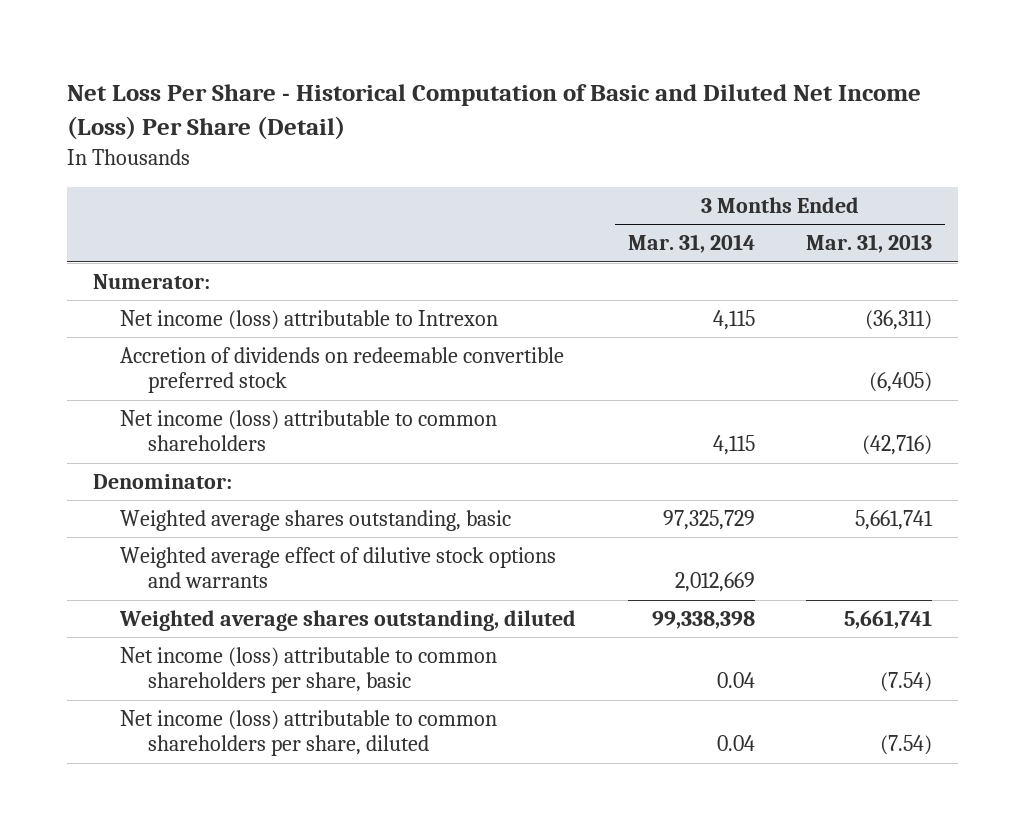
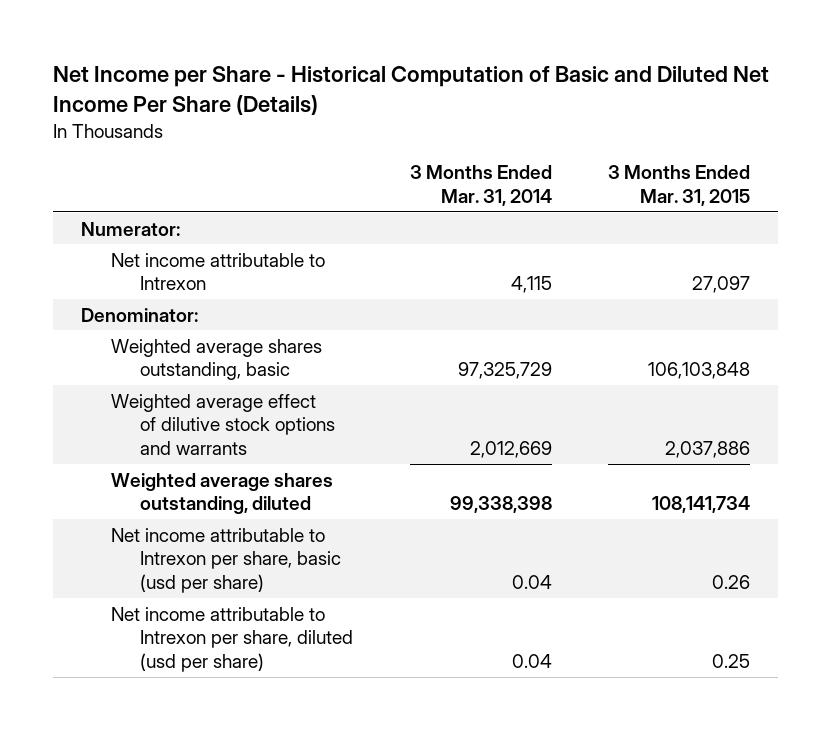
[67,84,922,141] Net Loss Per Share - Historical Computation of Basic and Diluted Net Income (Loss) Per Share (Detail) -> [52,66,769,116] Net Income per Share - Historical Computation of Basic and Diluted Net Income Per Share (Details)
[806,234,933,254] Mar. 31, 2013 -> none
none -> [607,165,750,206] 3 Months Ended Mar. 31, 2015
[120,347,565,394] Accretion of dividends on redeemable convertible preferred stock -> none
[120,410,498,452] Net income (loss) attributable to common shareholders -> none
[120,310,499,331] Net income (loss) attributable to Intrexon -> [110,252,325,291] Net income attributable to Intrexon
[120,647,498,694] Net income (loss) attributable to common shareholders per share, basic -> [110,527,342,594] Net income attributable to Intrexon per share, basic (usd per share)
[120,710,498,757] Net income (loss) attributable to common shareholders per share, diluted -> [110,606,354,673] Net income attributable to Intrexon per share, diluted (usd per share)

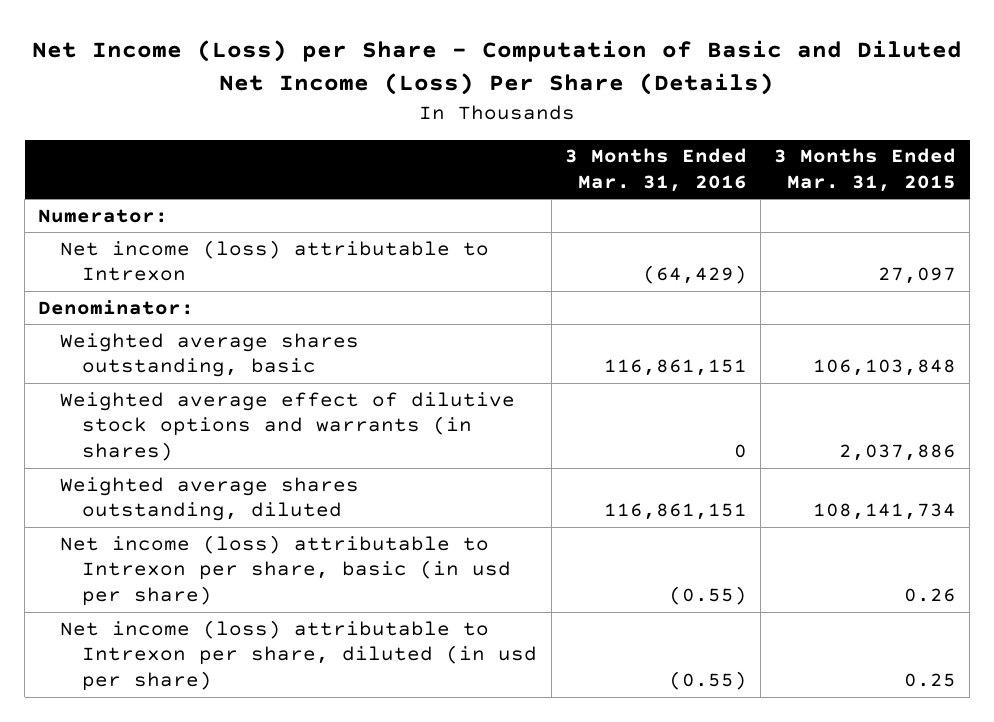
[52,66,769,116] Net Income per Share - Historical Computation of Basic and Diluted Net Income Per Share (Details) -> [32,40,963,96] Net Income (Loss) per Share - Computation of Basic and Diluted Net Income (Loss) Per Share (Details)
[409,165,552,206] 3 Months Ended Mar. 31, 2014 -> none
none -> [564,148,747,193] 3 Months Ended Mar. 31, 2016
[110,252,325,291] Net income attributable to Intrexon -> [60,239,490,282] Net income (loss) attributable to Intrexon
[110,393,336,456] Weighted average effect of dilutive stock options and warrants -> [60,391,516,462] Weighted average effect of dilutive stock options and warrants (in shares)
[110,527,342,594] Net income attributable to Intrexon per share, basic (usd per share) -> [60,534,512,607] Net income (loss) attributable to Intrexon per share, basic (in usd per share)
[110,606,354,673] Net income attributable to Intrexon per share, diluted (usd per share) -> [60,619,538,692] Net income (loss) attributable to Intrexon per share, diluted (in usd per share)

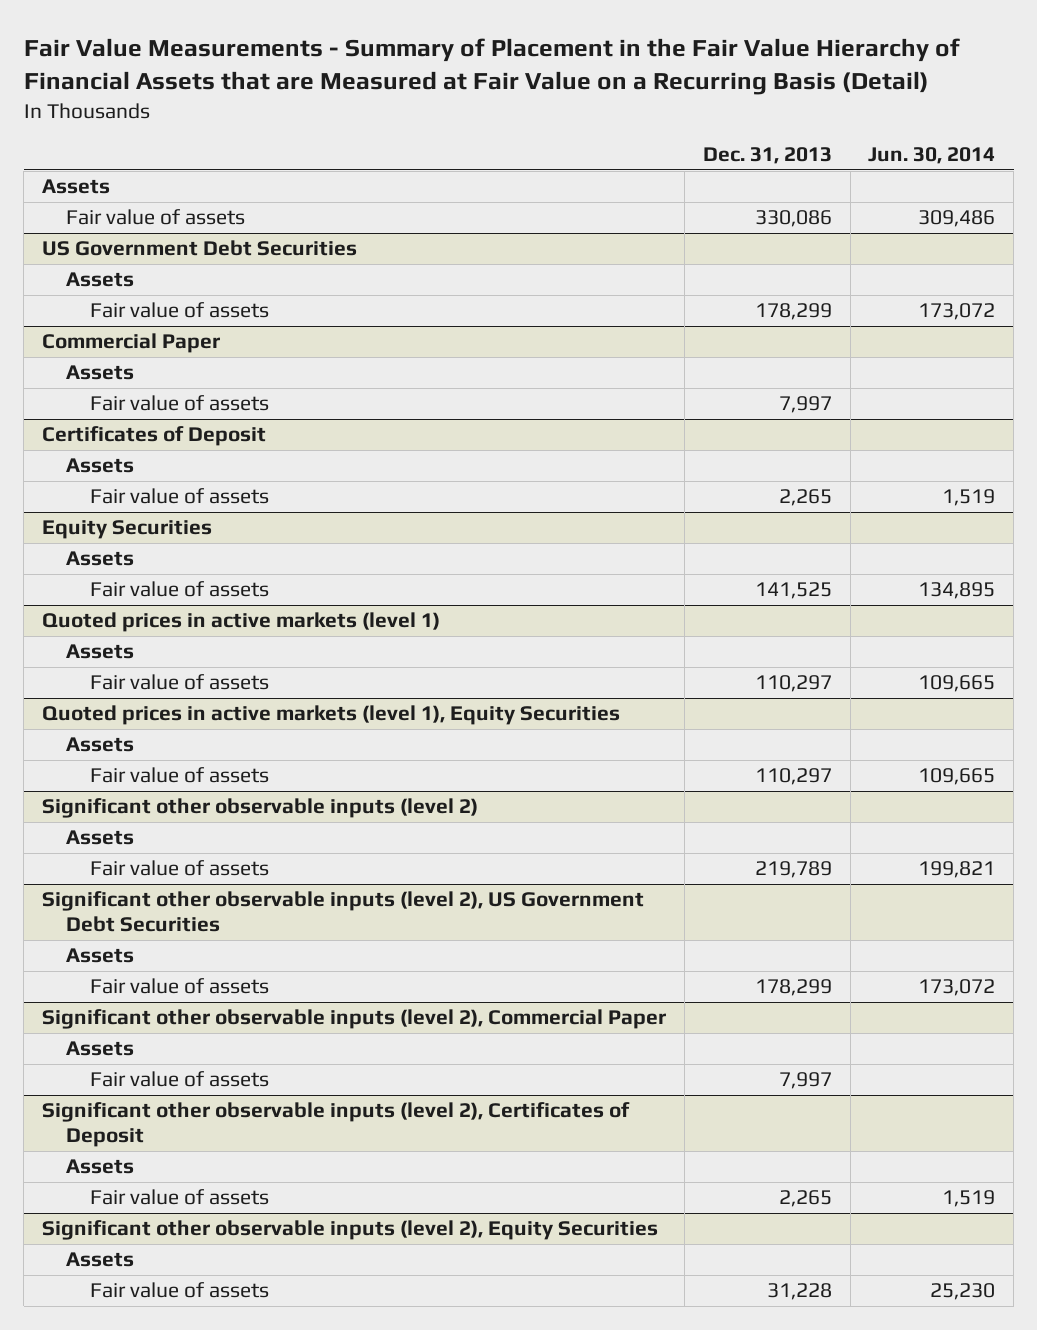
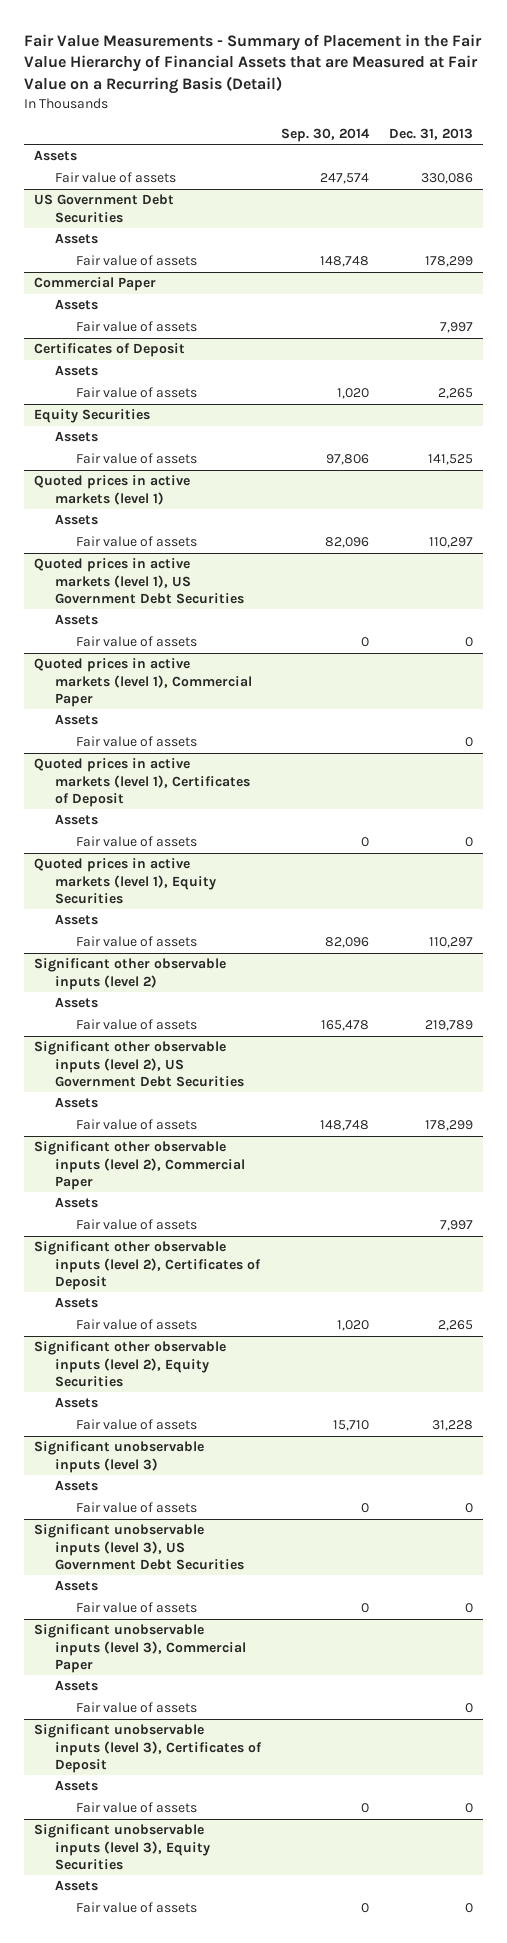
[868,147,996,165] Jun. 30, 2014 -> none
none -> [281,127,371,142] Sep. 30, 2014
none -> [33,558,245,604] Quoted prices in active markets (level 1), US Government Debt Securities
none -> [55,614,99,626] Assets
none -> [76,636,198,648] Fair value of assets
none -> [33,658,253,707] Quoted prices in active markets (level 1), Commercial Paper
none -> [55,714,99,726] Assets
none -> [76,736,198,748] Fair value of assets
none -> [33,758,251,807] Quoted prices in active markets (level 1), Certificates of Deposit
none -> [55,814,99,826] Assets
none -> [76,836,198,848] Fair value of assets
none -> [33,1441,204,1473] Significant unobservable inputs (level 3)
none -> [55,1480,99,1492] Assets
none -> [76,1502,198,1514] Fair value of assets
none -> [33,1524,245,1570] Significant unobservable inputs (level 3), US Government Debt Securities
none -> [55,1580,99,1592] Assets
none -> [76,1602,198,1614] Fair value of assets
none -> [33,1624,247,1673] Significant unobservable inputs (level 3), Commercial Paper
none -> [55,1680,99,1692] Assets
none -> [76,1702,198,1714] Fair value of assets
none -> [33,1724,263,1773] Significant unobservable inputs (level 3), Certificates of Deposit
none -> [55,1780,99,1792] Assets
none -> [76,1802,198,1814] Fair value of assets
none -> [33,1824,211,1870] Significant unobservable inputs (level 3), Equity Securities
none -> [55,1880,99,1892] Assets
none -> [76,1902,198,1914] Fair value of assets

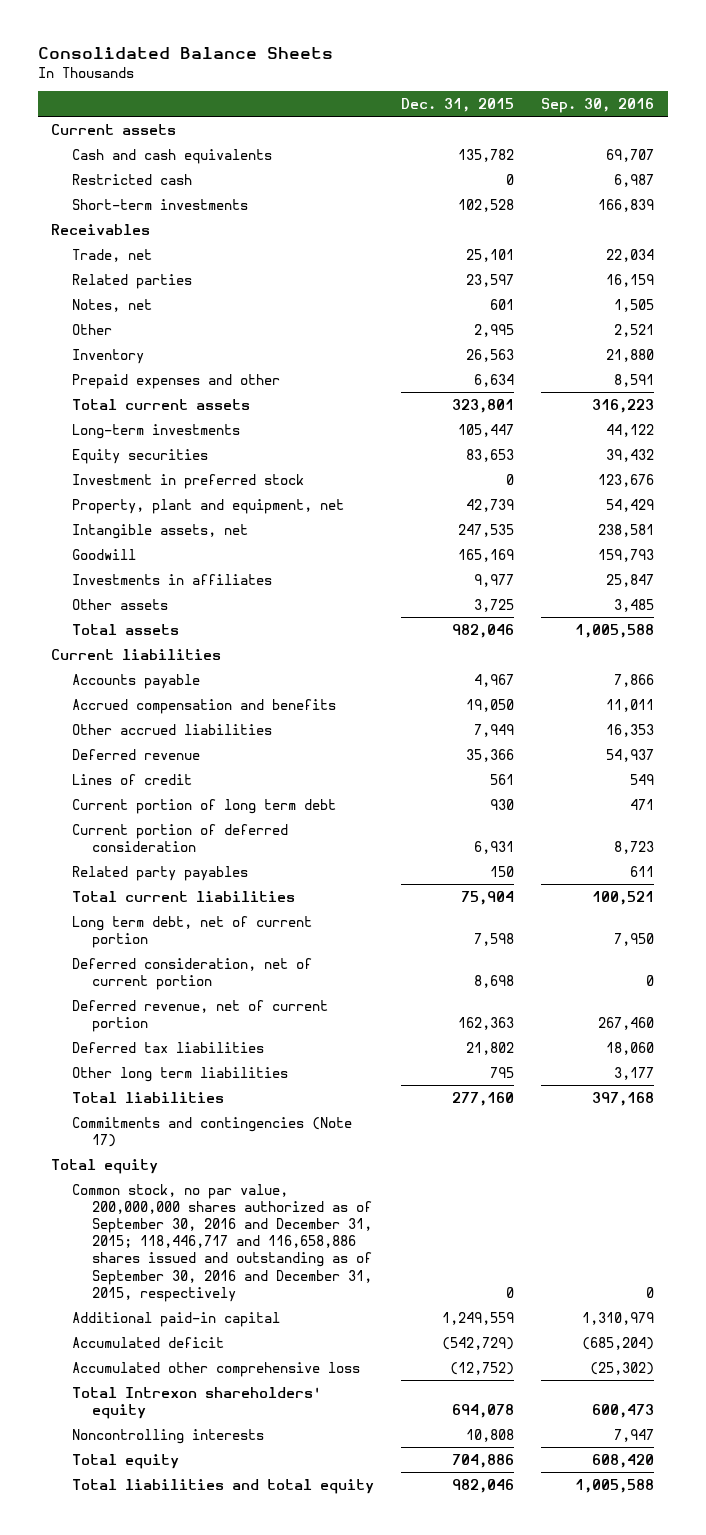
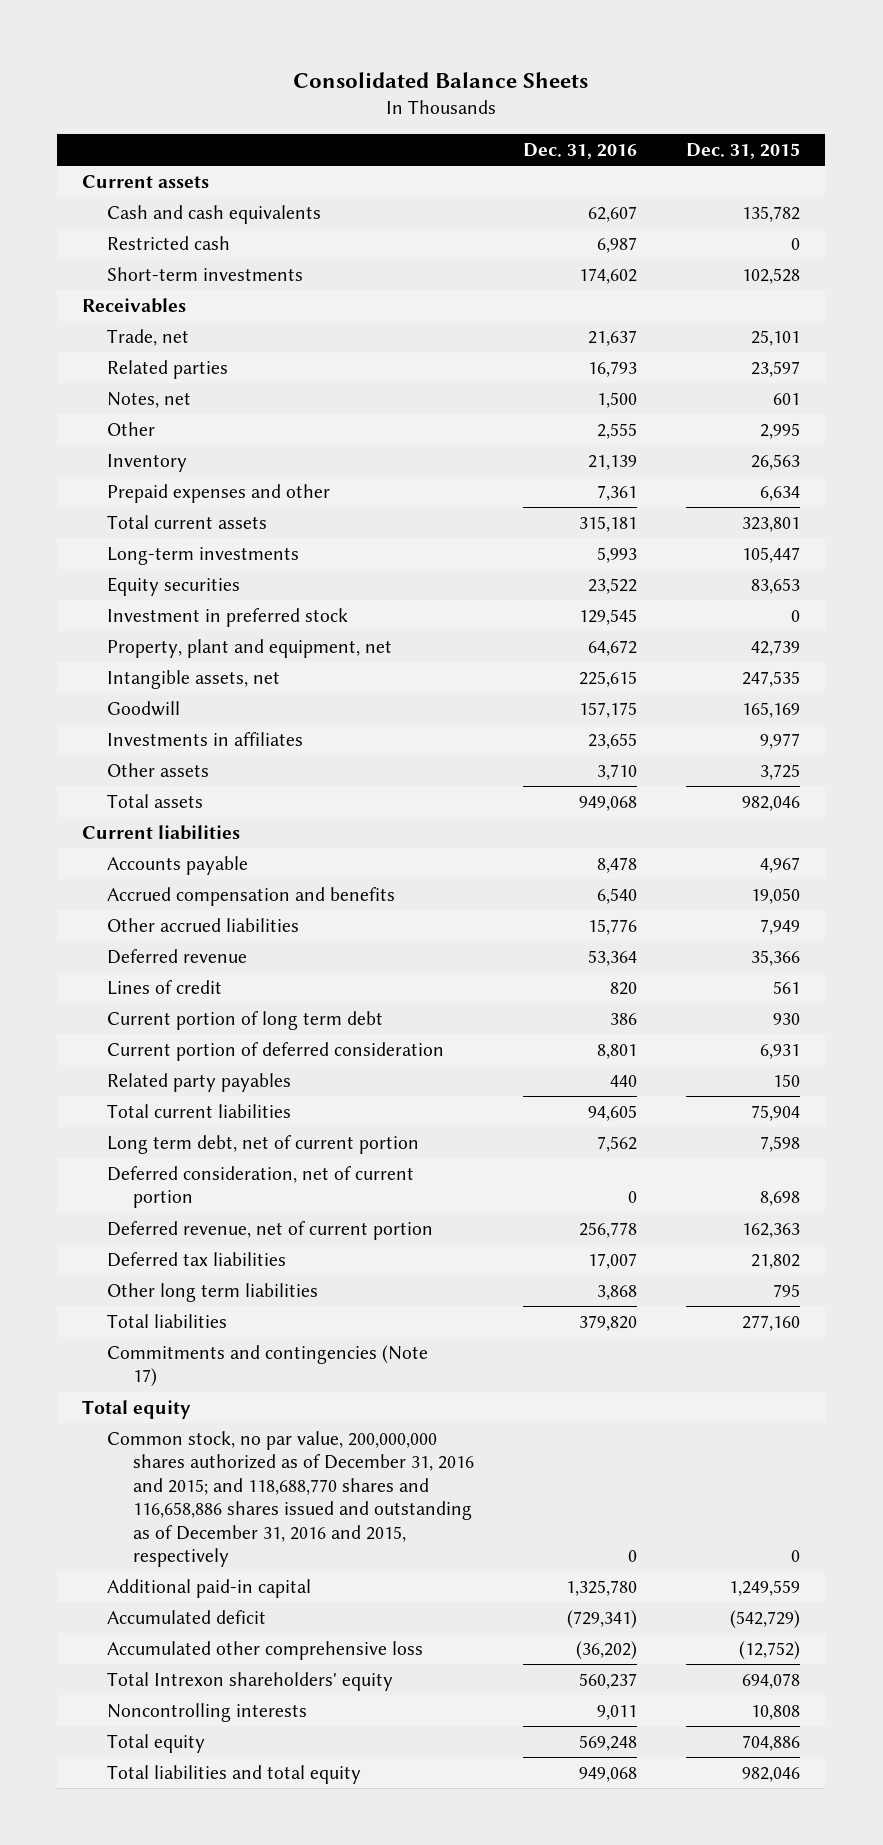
[541,97,655,113] Sep. 30, 2016 -> none
none -> [523,142,638,159] Dec. 31, 2016
[71,1183,373,1302] Common stock, no par value, 200,000,000 shares authorized as of September 30, 2016 and December 31, 2015; 118,446,717 and 116,658,886 shares issued and outstanding as of September 30, 2016 and December 31, 2015, respectively -> [107,1431,474,1568] Common stock, no par value, 200,000,000 shares authorized as of December 31, 2016 and 2015; and 118,688,770 shares and 116,658,886 shares issued and outstanding as of December 31, 2016 and 2015, respectively

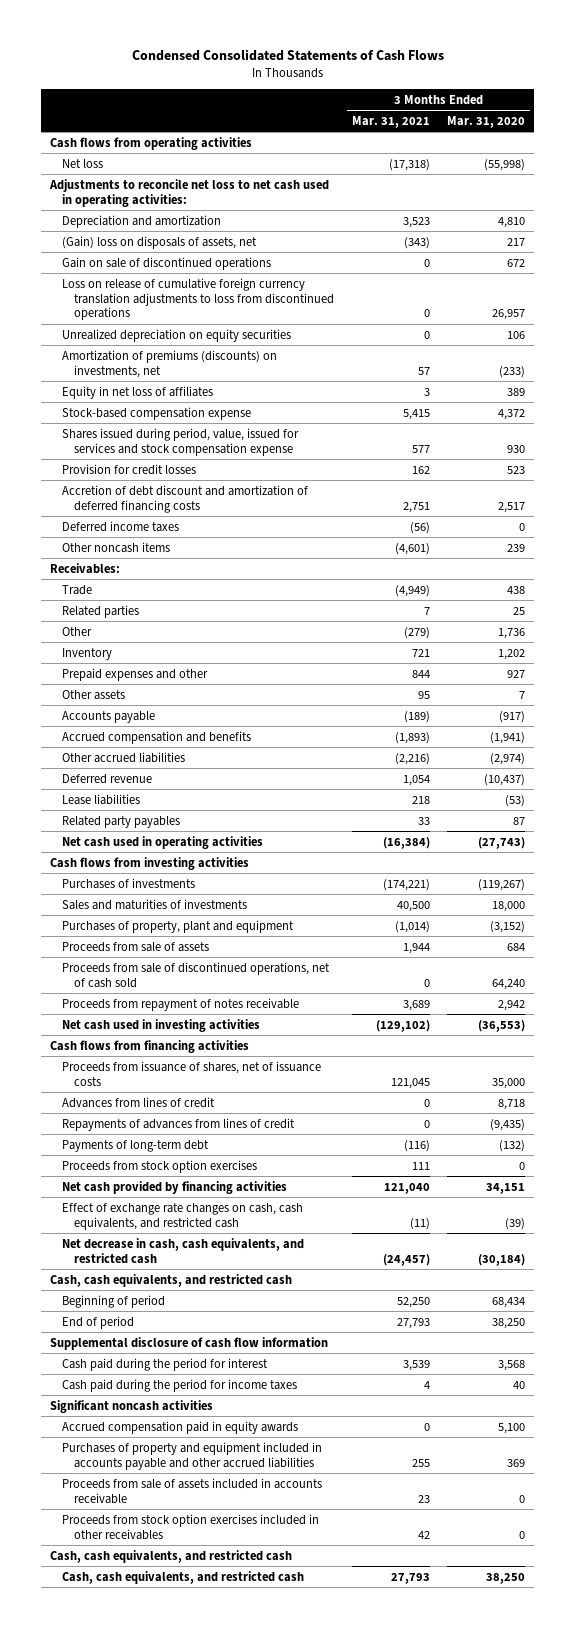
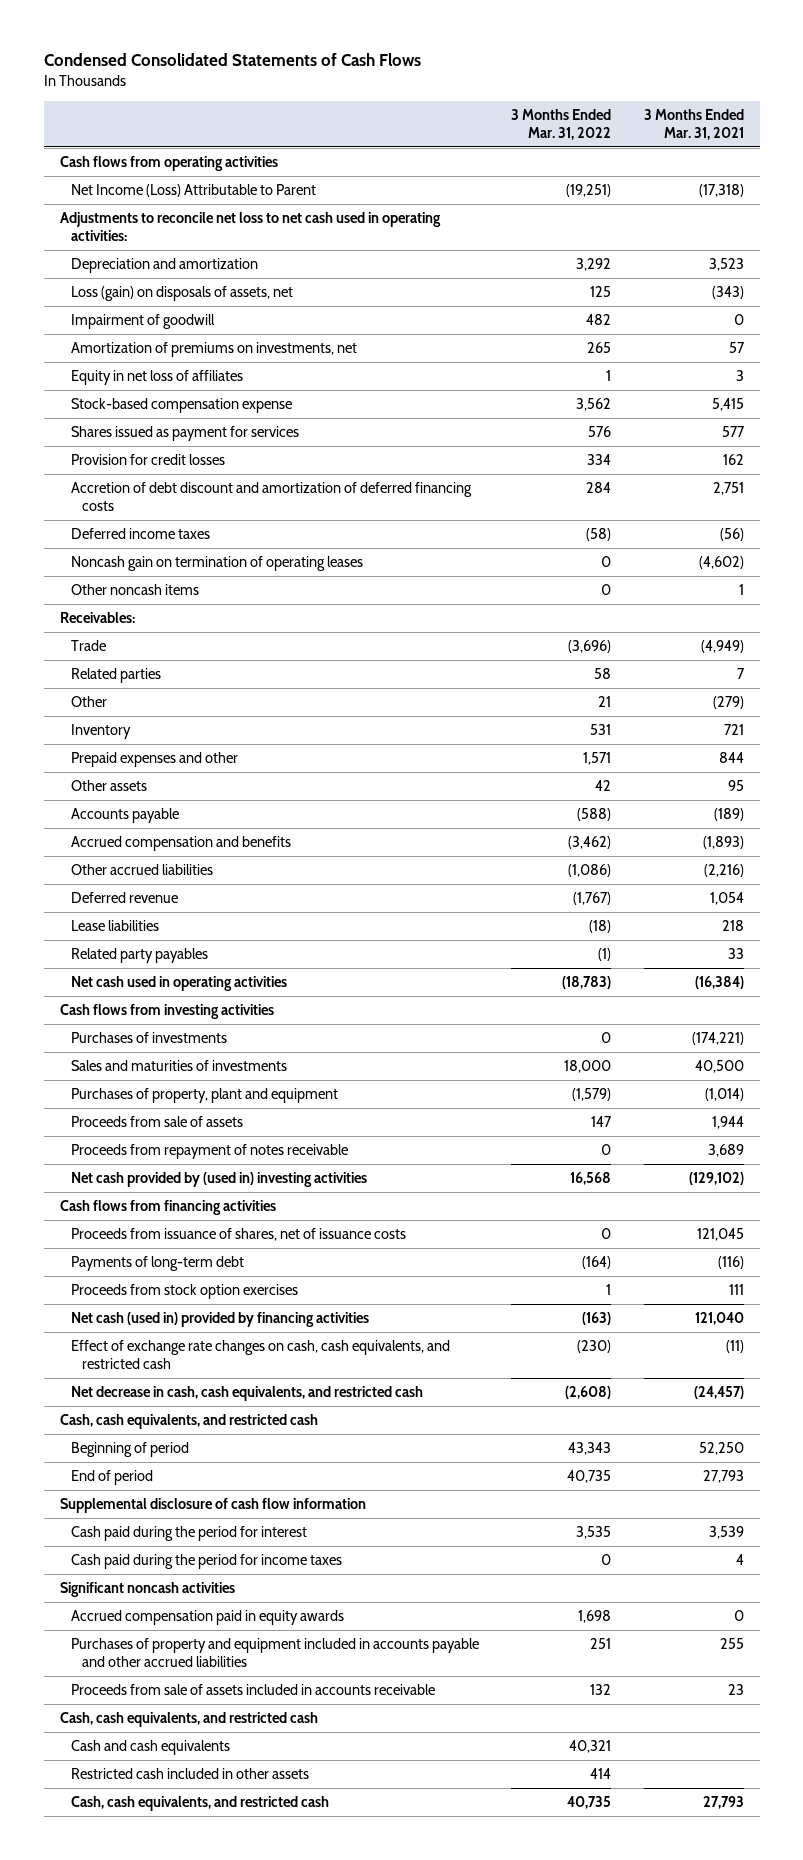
[447,115,526,128] Mar. 31, 2020 -> none
none -> [511,109,612,140] 3 Months Ended Mar. 31, 2022
[62,158,104,168] Net loss -> [70,184,316,198] Net Income (Loss) Attributable to Parent
[62,256,272,270] Gain on sale of discontinued operations -> none
[62,277,335,321] Loss on release of cumulative foreign currency translation adjustments to loss from discontinued operations -> none
[62,328,292,342] Unrealized depreciation on equity securities -> none
[62,235,258,249] (Gain) loss on disposals of assets, net -> [70,286,293,302] Loss (gain) on disposals of assets, net
none -> [70,314,215,330] Impairment of goodwill
[62,349,278,378] Amortization of premiums (discounts) on investments, net -> [70,342,357,358] Amortization of premiums on investments, net
[62,427,300,456] Shares issued during period, value, issued for services and stock compensation expense -> [70,426,299,442] Shares issued as payment for services
none -> [70,556,363,572] Noncash gain on termination of operating leases
[394,542,430,555] (4,601) -> [738,584,744,596] 1
[62,961,331,988] Proceeds from sale of discontinued operations, net of cash sold -> none
[62,1018,261,1032] Net cash used in investing activities -> [70,1172,367,1188] Net cash provided by (used in) investing activities
[62,1096,216,1108] Advances from lines of credit -> none
[62,1117,296,1131] Repayments of advances from lines of credit -> none
[62,1180,288,1194] Net cash provided by financing activities -> [70,1312,369,1328] Net cash (used in) provided by financing activities
[62,1513,320,1540] Proceeds from stock option exercises included in other receivables -> none
none -> [70,1740,230,1756] Cash and cash equivalents
none -> [70,1768,309,1780] Restricted cash included in other assets

